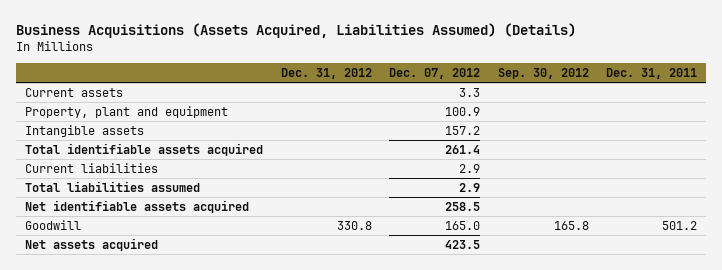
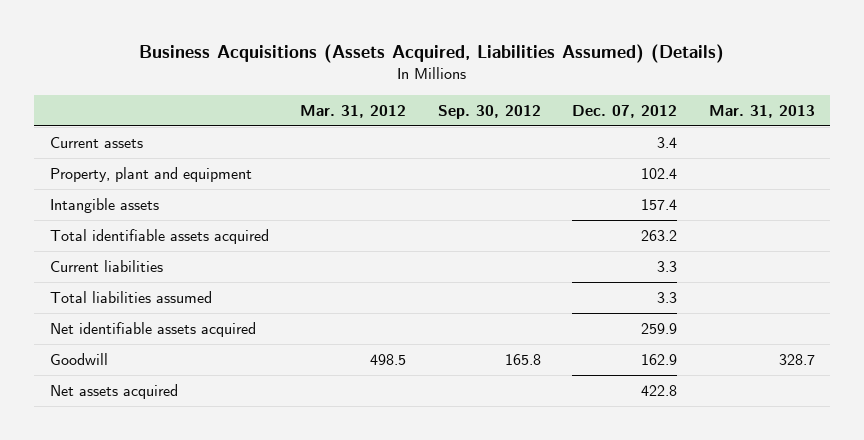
[280,68,372,80] Dec. 31, 2012 -> none
[606,68,698,80] Dec. 31, 2011 -> none
none -> [300,104,407,118] Mar. 31, 2012
none -> [708,104,815,118] Mar. 31, 2013
[459,87,481,97] 3.3 -> [657,136,678,148] 3.4
[445,106,481,116] 100.9 -> [641,167,678,179] 102.4
[445,125,481,135] 157.2 -> [641,198,678,210] 157.4
[445,144,481,154] 261.4 -> [641,229,678,241] 263.2
[459,163,481,173] 2.9 -> [657,260,678,272] 3.3
[459,182,481,192] 2.9 -> [657,291,678,303] 3.3
[445,201,481,211] 258.5 -> [641,322,678,334] 259.9
[445,220,481,230] 165.0 -> [641,353,678,365] 162.9
[445,239,481,249] 423.5 -> [641,384,678,396] 422.8

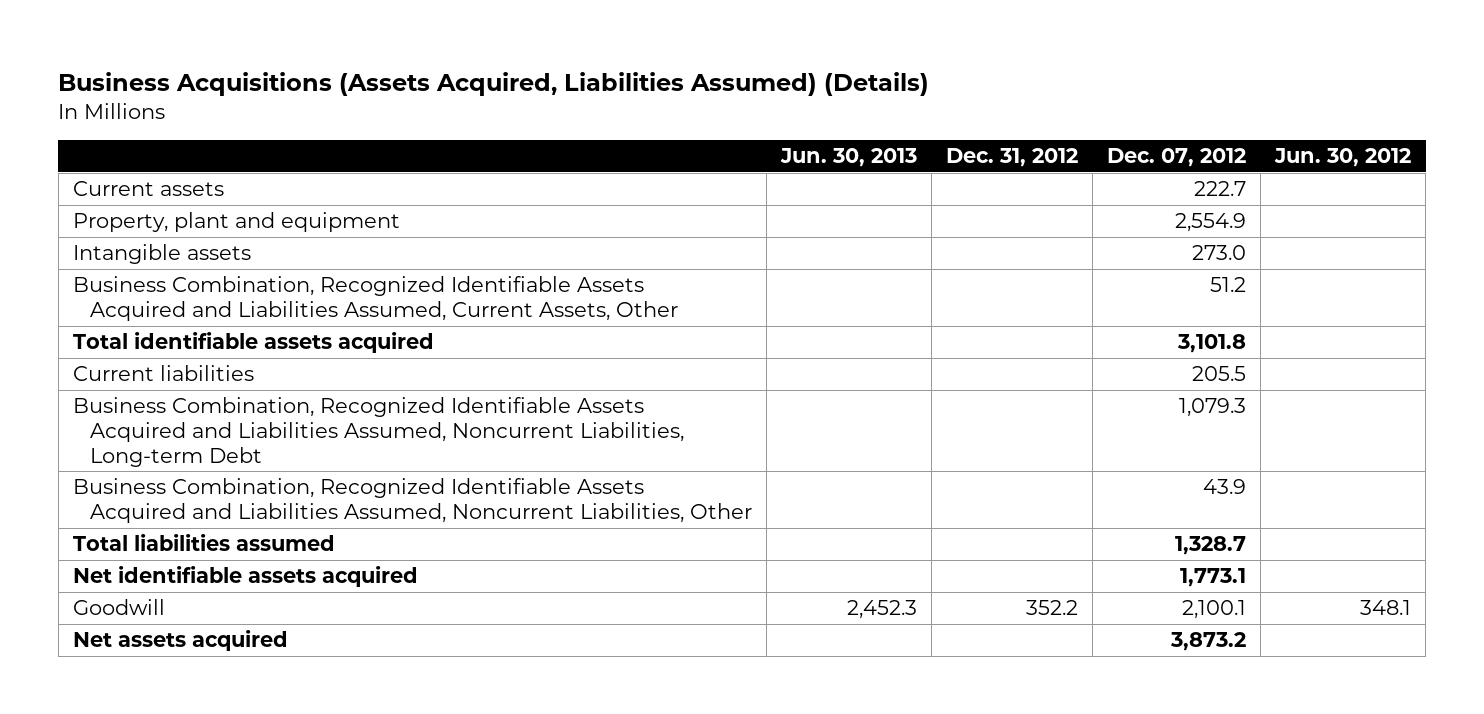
[300,104,407,118] Mar. 31, 2012 -> none
[437,104,541,119] Sep. 30, 2012 -> none
[708,104,815,118] Mar. 31, 2013 -> none
none -> [780,148,918,168] Jun. 30, 2013
none -> [946,148,1079,168] Dec. 31, 2012
none -> [1274,148,1412,168] Jun. 30, 2012
[657,136,678,148] 3.4 -> [1194,181,1247,197] 222.7
[641,167,678,179] 102.4 -> [1175,213,1247,233] 2,554.9
[641,198,678,210] 157.4 -> [1192,245,1247,261] 273.0
none -> [72,276,679,321] Business Combination, Recognized Identifiable Assets Acquired and Liabilities Assumed, Current Assets, Other
[641,229,678,241] 263.2 -> [1177,334,1247,354] 3,101.8
[657,260,678,272] 3.3 -> [1192,366,1247,382] 205.5
none -> [72,397,685,467] Business Combination, Recognized Identifiable Assets Acquired and Liabilities Assumed, Noncurrent Liabilities, Long-term Debt
none -> [72,478,753,523] Business Combination, Recognized Identifiable Assets Acquired and Liabilities Assumed, Noncurrent Liabilities, Other
[657,291,678,303] 3.3 -> [1175,536,1247,556] 1,328.7
[641,322,678,334] 259.9 -> [1180,568,1247,588] 1,773.1
[641,353,678,365] 162.9 -> [1182,600,1247,620] 2,100.1
[641,384,678,396] 422.8 -> [1170,632,1247,652] 3,873.2

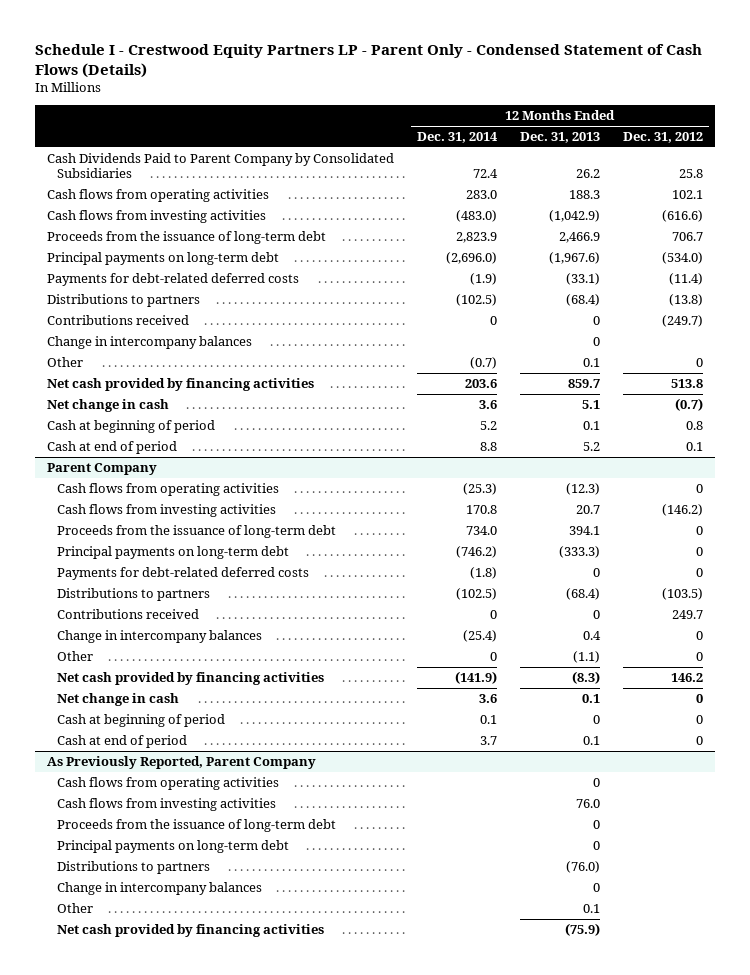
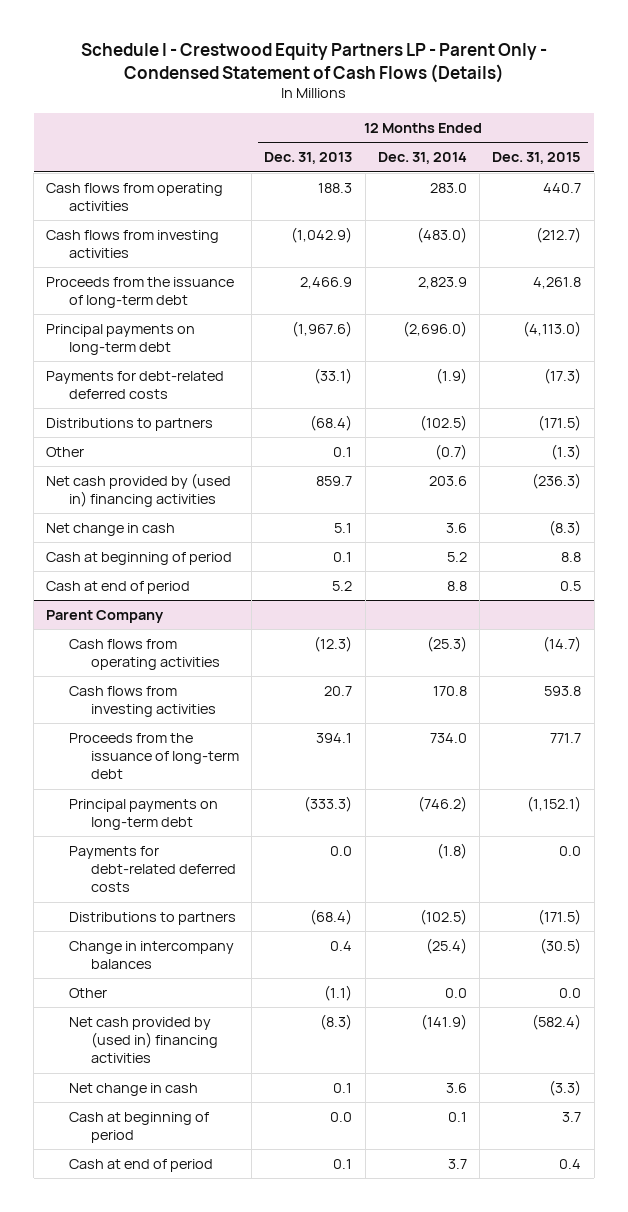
[623,131,704,143] Dec. 31, 2012 -> none
none -> [492,152,582,165] Dec. 31, 2015
[46,152,394,179] Cash Dividends Paid to Parent Company by Consolidated Subsidiaries -> none
[46,314,189,325] Contributions received -> none
[46,335,252,349] Change in intercompany balances -> none
[46,377,314,391] Net cash provided by financing activities -> [46,472,232,508] Net cash provided by (used in) financing activities
[593,567,601,577] 0 -> [330,845,353,856] 0.0
[56,608,199,619] Contributions received -> none
[490,651,498,661] 0 -> [444,987,467,998] 0.0
[56,671,324,685] Net cash provided by financing activities -> [68,1016,218,1064] Net cash provided by (used in) financing activities
[593,714,601,724] 0 -> [330,1111,353,1122] 0.0
[46,755,316,769] As Previously Reported, Parent Company -> none
[56,776,279,790] Cash flows from operating activities -> none
[56,797,276,811] Cash flows from investing activities -> none
[56,818,336,832] Proceeds from the issuance of long-term debt -> none
[56,839,289,853] Principal payments on long-term debt -> none
[56,860,210,874] Distributions to partners -> none
[56,881,262,895] Change in intercompany balances -> none
[56,902,93,913] Other -> none
[56,923,324,937] Net cash provided by financing activities -> none

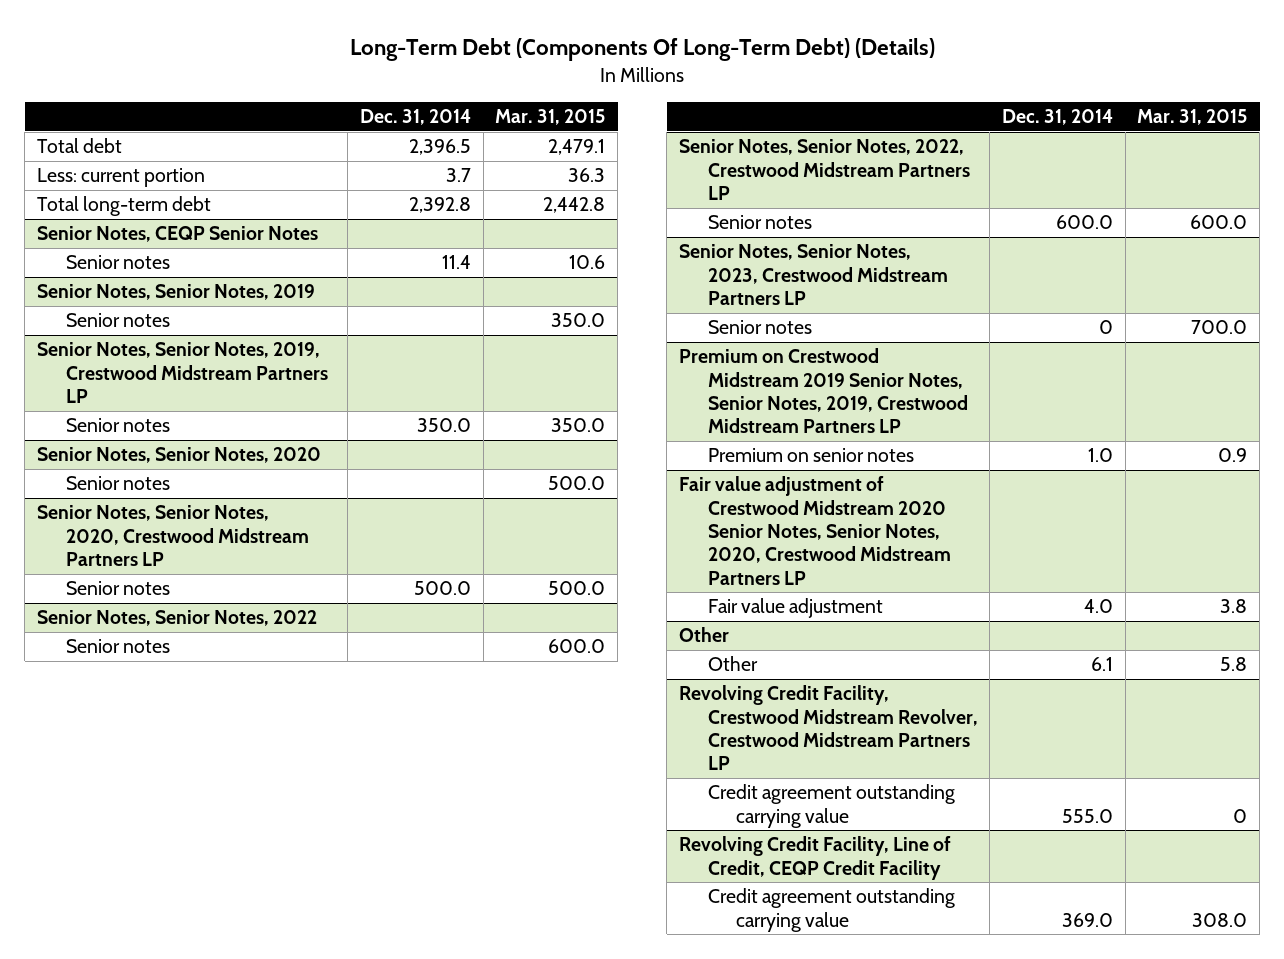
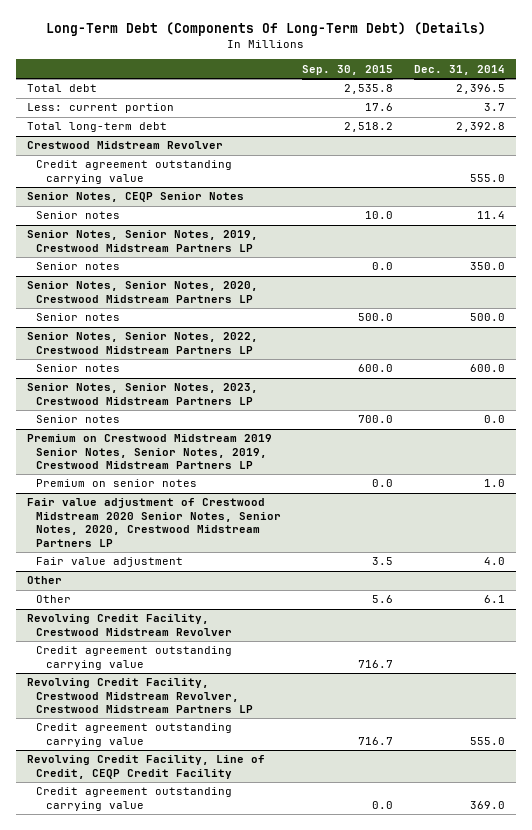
[495,109,606,126] Mar. 31, 2015 -> none
none -> [302,64,394,75] Sep. 30, 2015
none -> [26,141,223,150] Crestwood Midstream Revolver
none -> [36,160,233,184] Credit agreement outstanding carrying value
[36,284,315,301] Senior Notes, Senior Notes, 2019 -> none
[65,313,170,328] Senior notes -> none
[36,447,321,464] Senior Notes, Senior Notes, 2020 -> none
[65,476,170,491] Senior notes -> none
[36,610,317,627] Senior Notes, Senior Notes, 2022 -> none
[65,639,170,654] Senior notes -> none
[1098,320,1113,335] 0 -> [484,415,506,424] 0.0
none -> [26,614,233,636] Revolving Credit Facility, Crestwood Midstream Revolver
none -> [36,646,233,670] Credit agreement outstanding carrying value

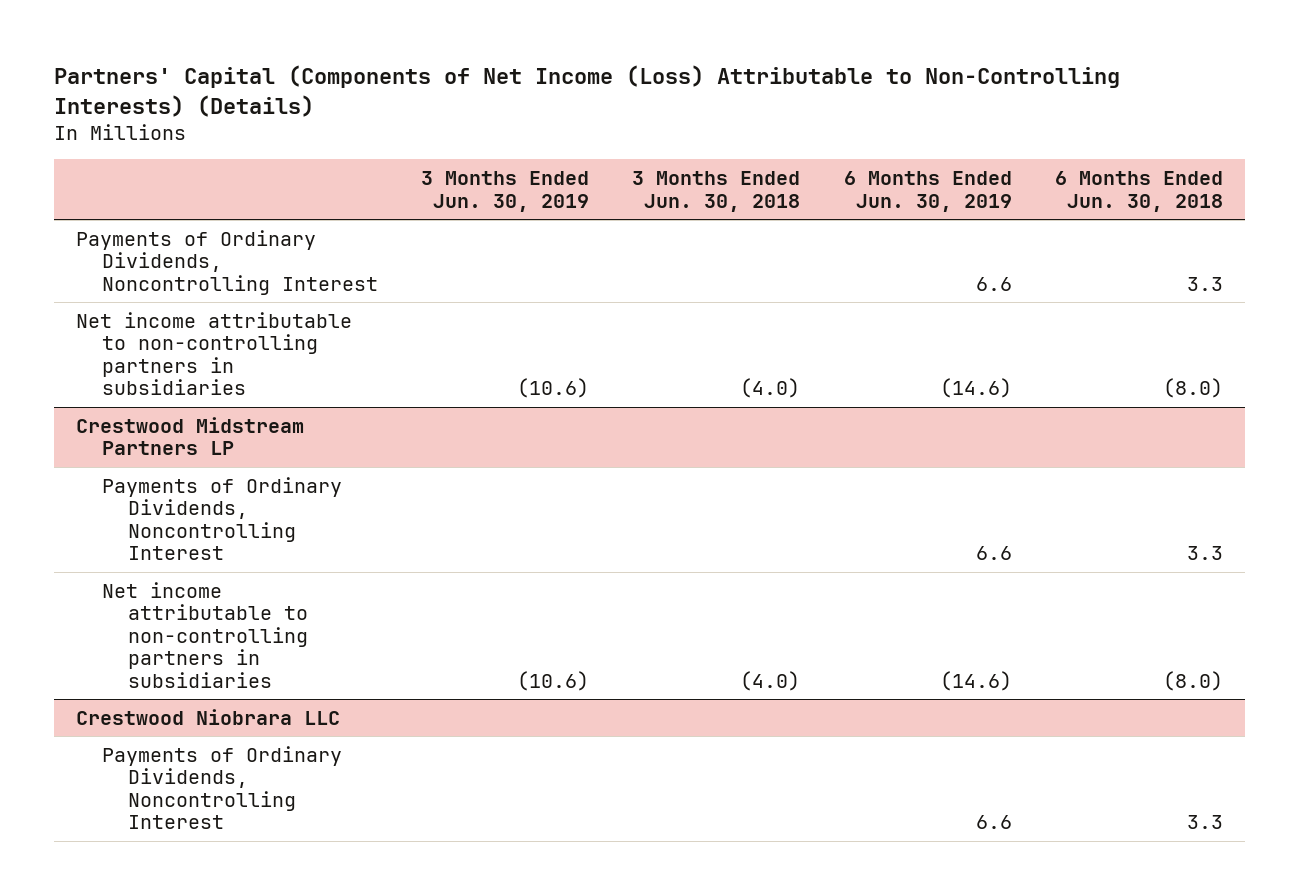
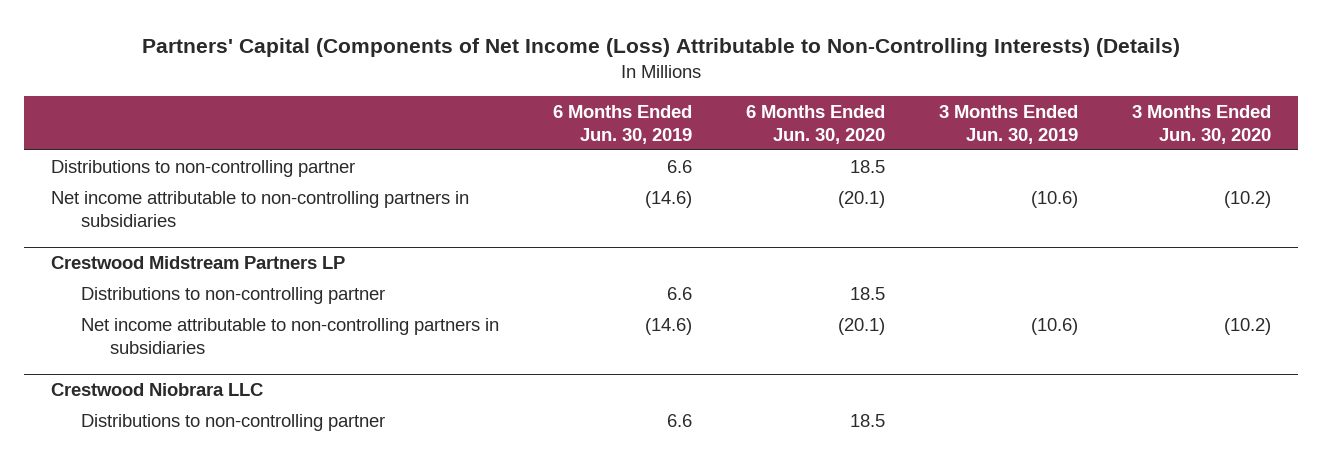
[632,171,801,212] 3 Months Ended Jun. 30, 2018 -> none
[1055,171,1224,212] 6 Months Ended Jun. 30, 2018 -> none
none -> [745,104,885,144] 6 Months Ended Jun. 30, 2020
none -> [1132,104,1272,144] 3 Months Ended Jun. 30, 2020
[75,229,378,295] Payments of Ordinary Dividends, Noncontrolling Interest -> [51,159,356,177] Distributions to non-controlling partner
[101,476,342,561] Payments of Ordinary Dividends, Noncontrolling Interest -> [80,286,385,304] Distributions to non-controlling partner
[101,745,342,830] Payments of Ordinary Dividends, Noncontrolling Interest -> [80,413,385,431] Distributions to non-controlling partner

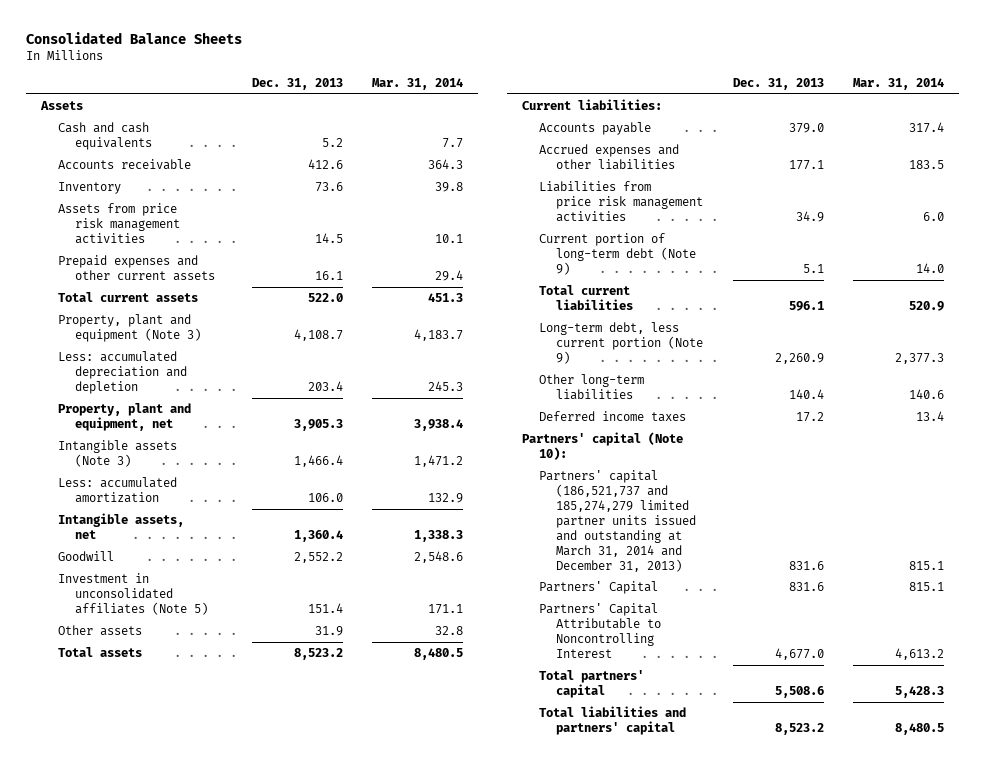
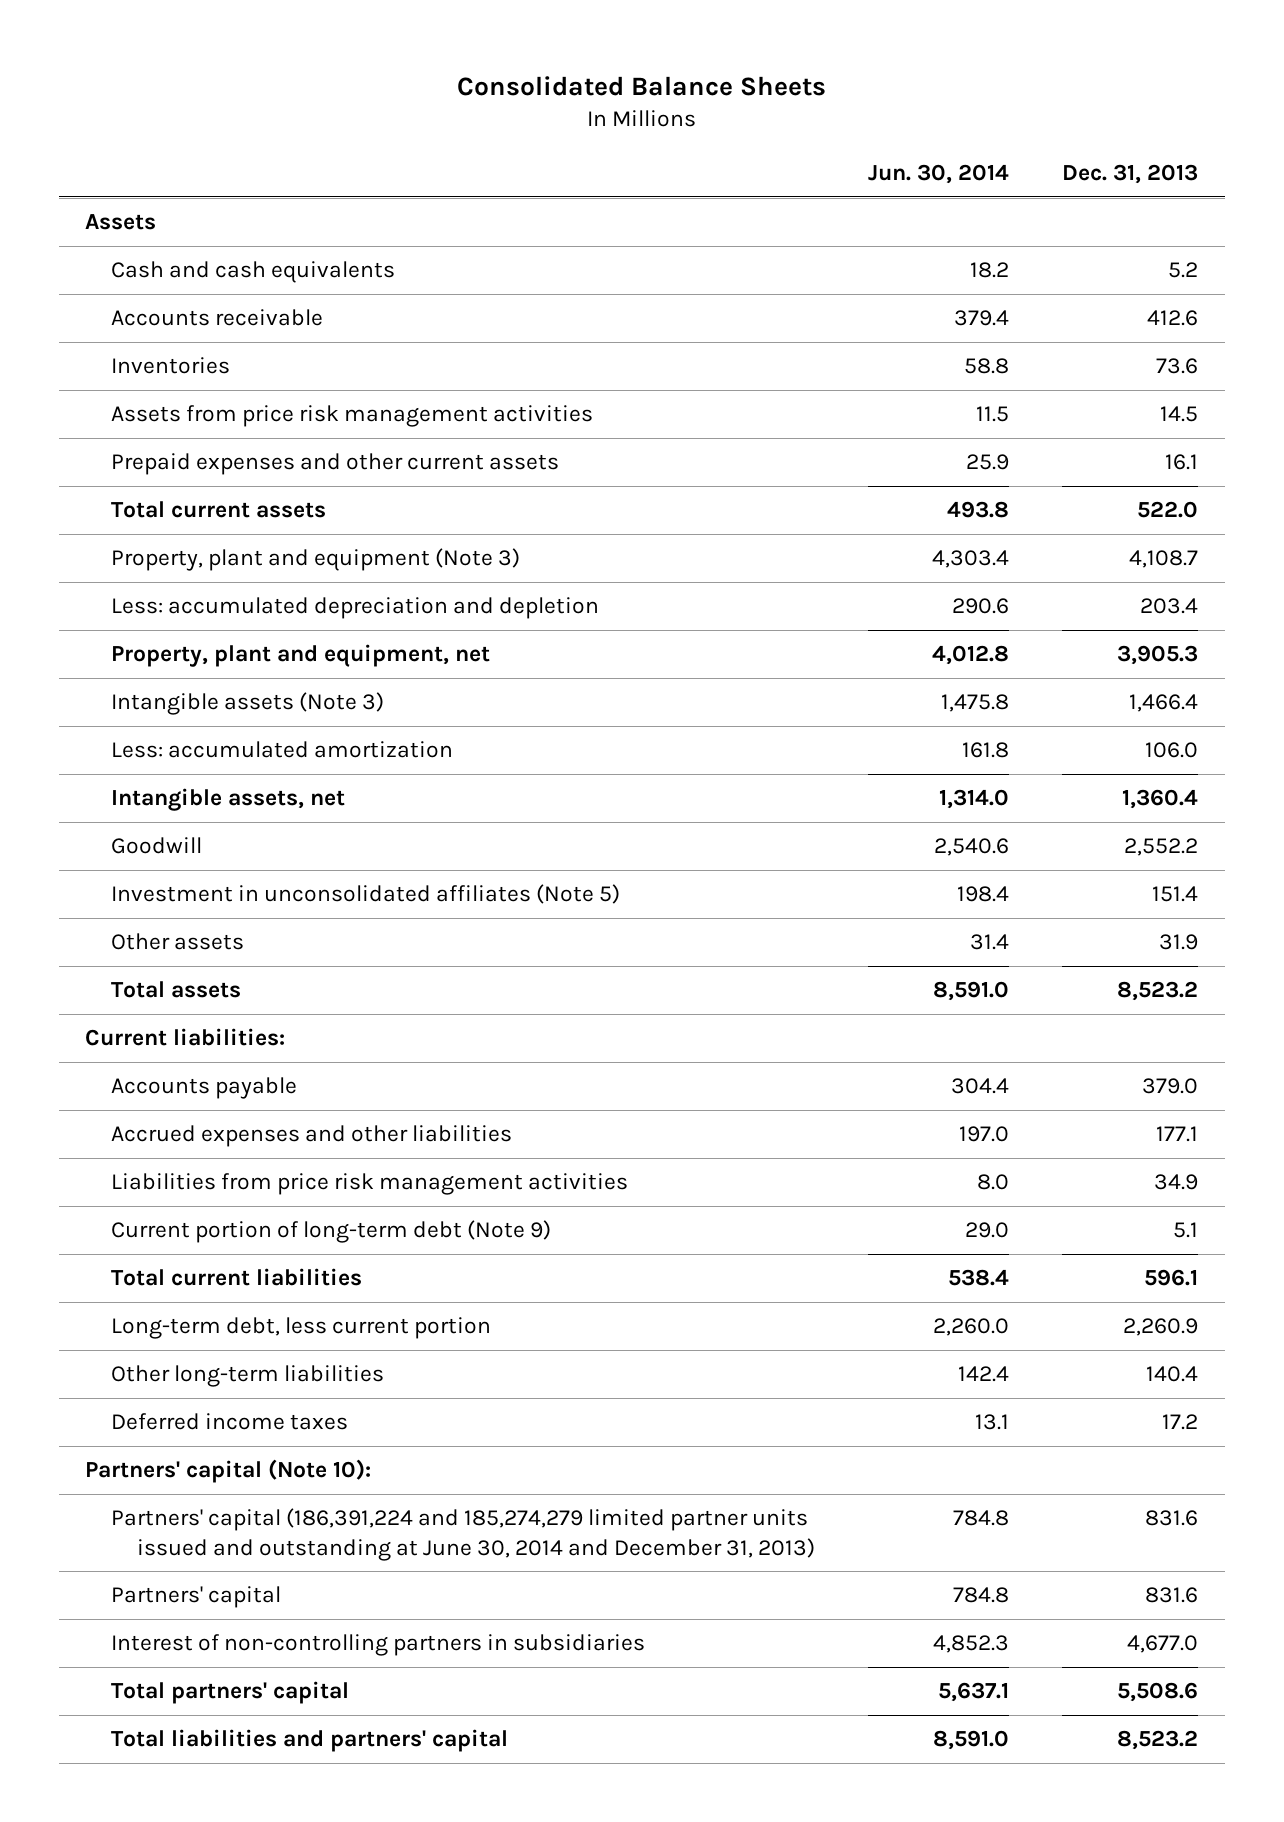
[372,78,464,91] Mar. 31, 2014 -> none
none -> [868,164,1010,185] Jun. 30, 2014
[58,182,122,195] Inventory -> [111,357,231,375] Inventories
[539,322,704,364] Long-term debt, less current portion (Note 9) -> [111,1317,492,1340] Long-term debt, less current portion
[539,470,697,572] Partners' capital (186,521,737 and 185,274,279 limited partner units issued and outstanding at March 31, 2014 and December 31, 2013) -> [111,1508,815,1561] Partners' capital (186,391,224 and 185,274,279 limited partner units issued and outstanding at June 30, 2014 and December 31, 2013)
[539,581,659,595] Partners' Capital -> [111,1586,282,1609] Partners' capital
[539,603,662,658] Partners' Capital Attributable to Noncontrolling Interest -> [111,1634,646,1657] Interest of non-controlling partners in subsidiaries

